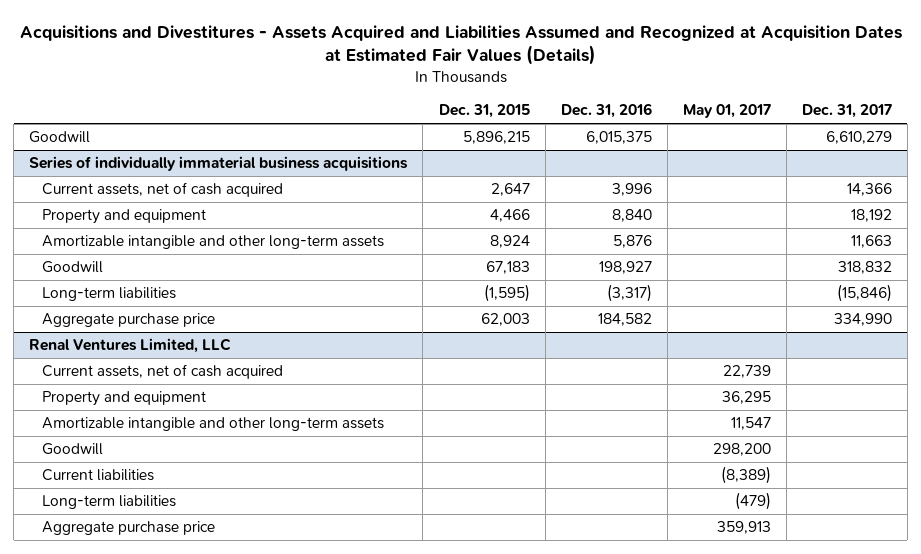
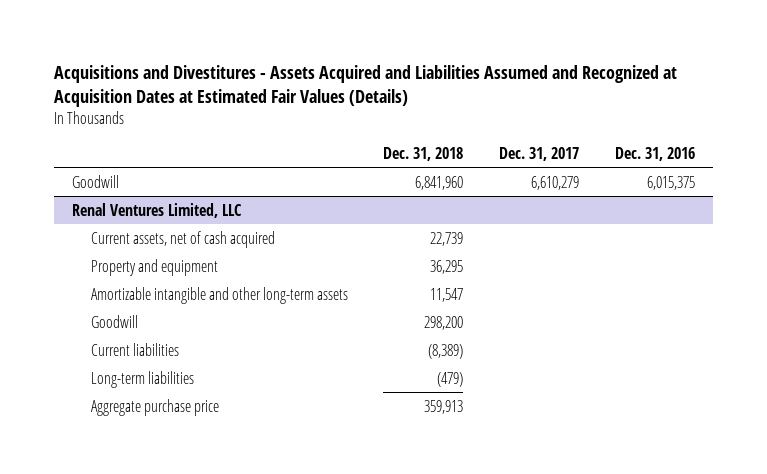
[438,104,530,119] Dec. 31, 2015 -> none
[682,104,771,119] May 01, 2017 -> none
none -> [383,146,464,161] Dec. 31, 2018
[29,156,409,172] Series of individually immaterial business acquisitions -> none
[41,182,283,198] Current assets, net of cash acquired -> none
[41,209,206,225] Property and equipment -> none
[41,235,384,250] Amortizable intangible and other long-term assets -> none
[41,261,103,274] Goodwill -> none
[41,287,176,302] Long-term liabilities -> none
[41,313,215,328] Aggregate purchase price -> none

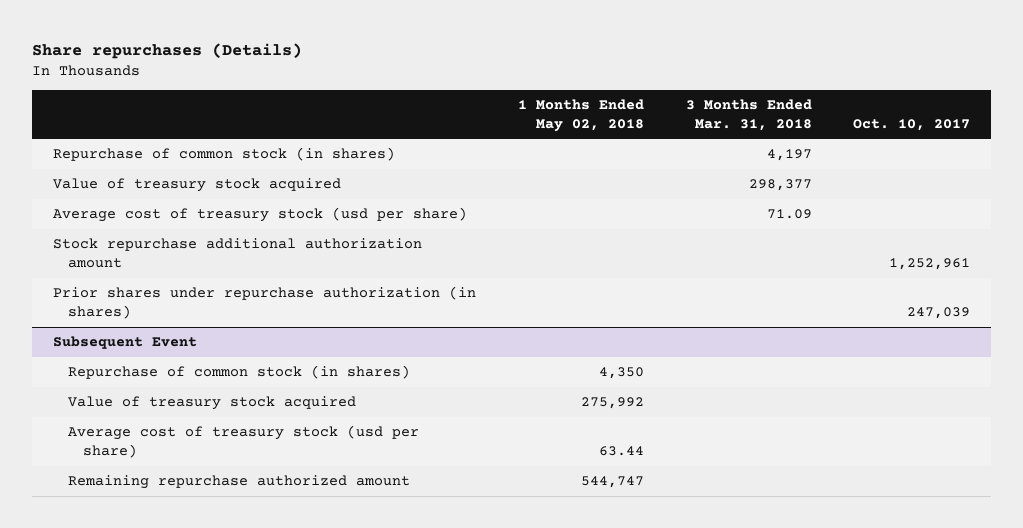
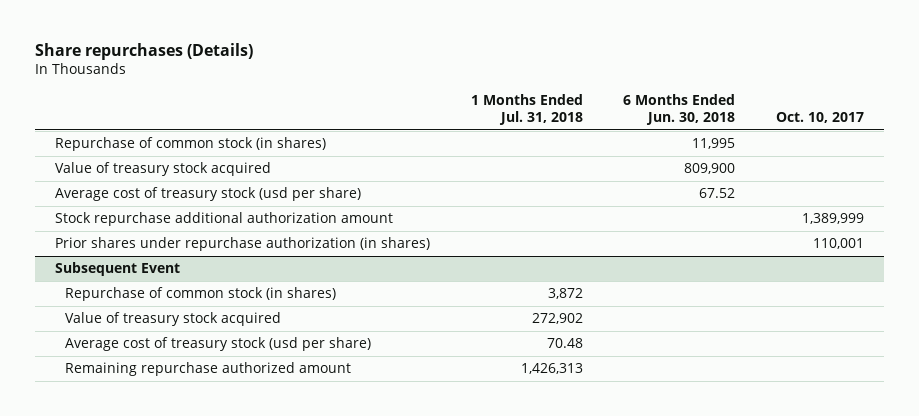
[517,98,644,132] 1 Months Ended May 02, 2018 -> none
[685,98,812,131] 3 Months Ended Mar. 31, 2018 -> none
none -> [470,94,583,125] 1 Months Ended Jul. 31, 2018
none -> [623,94,736,125] 6 Months Ended Jun. 30, 2018
[889,257,971,270] 1,252,961 -> [802,213,865,225] 1,389,999
[907,306,971,319] 247,039 -> [813,238,865,250] 110,001

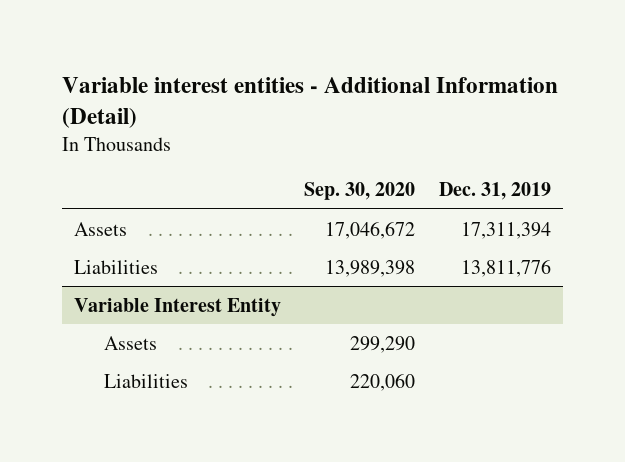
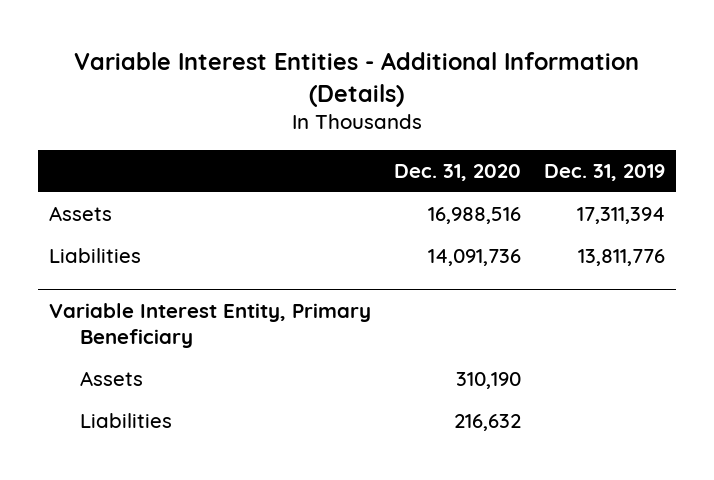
[61,76,558,128] Variable interest entities - Additional Information (Detail) -> [73,51,639,107] Variable Interest Entities - Additional Information (Details)
[304,182,416,201] Sep. 30, 2020 -> none
none -> [393,164,521,182] Dec. 31, 2020
[73,297,281,317] Variable Interest Entity -> [49,303,372,349] Variable Interest Entity, Primary Beneficiary

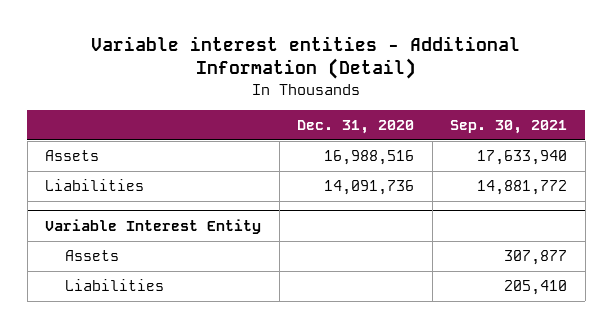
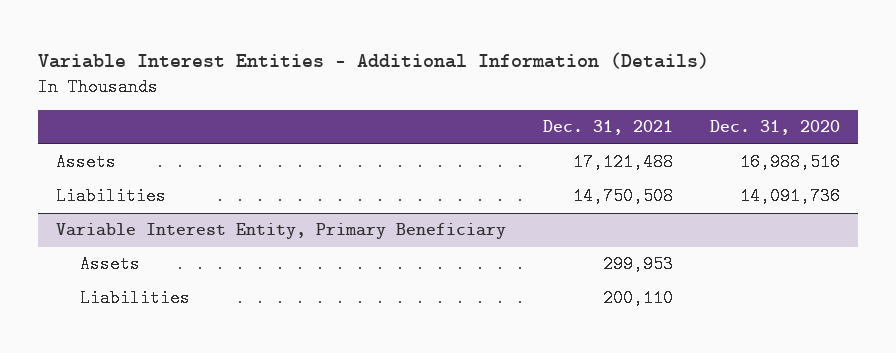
[91,35,521,80] Variable interest entities - Additional Information (Detail) -> [37,51,709,69] Variable Interest Entities - Additional Information (Details)
[450,120,568,135] Sep. 30, 2021 -> none
none -> [543,120,674,136] Dec. 31, 2021
[45,219,262,235] Variable Interest Entity -> [56,223,507,240] Variable Interest Entity, Primary Beneficiary

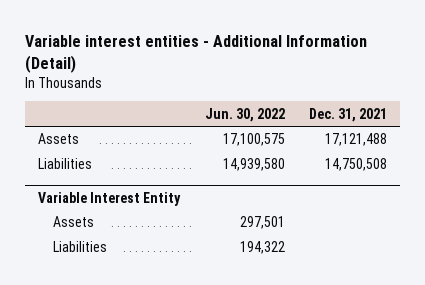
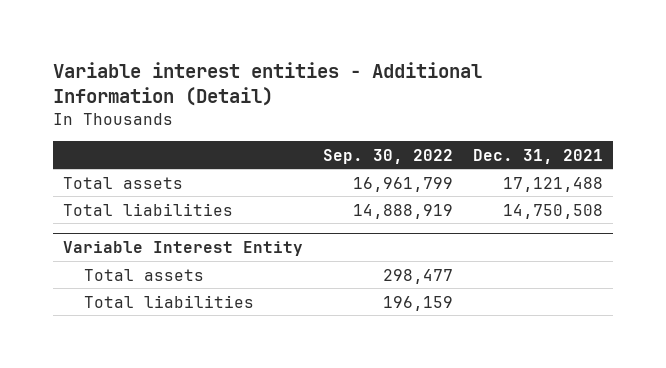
[204,107,285,122] Jun. 30, 2022 -> none
none -> [323,148,454,164] Sep. 30, 2022
[37,133,79,145] Assets -> [63,176,184,189] Total assets
[37,158,92,170] Liabilities -> [63,202,234,216] Total liabilities
[52,216,94,228] Assets -> [84,268,205,281] Total assets
[52,241,107,253] Liabilities -> [84,294,255,308] Total liabilities

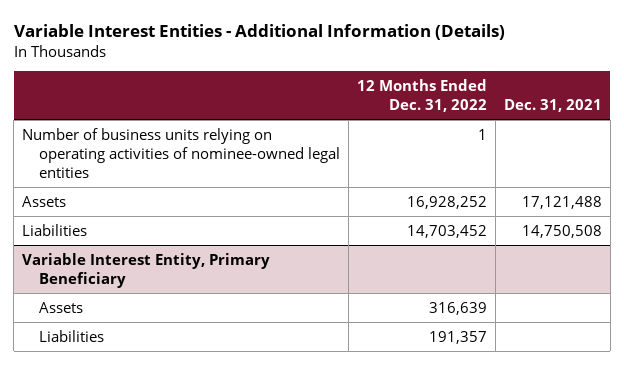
[53,62,483,107] Variable interest entities - Additional Information (Detail) -> [13,23,505,40] Variable Interest Entities - Additional Information (Details)
[323,148,454,164] Sep. 30, 2022 -> none
none -> [356,79,487,113] 12 Months Ended Dec. 31, 2022
none -> [22,127,340,178] Number of business units relying on operating activities of nominee-owned legal entities
[63,176,184,189] Total assets -> [22,195,67,207] Assets
[63,202,234,216] Total liabilities -> [22,223,88,236] Liabilities
[63,240,304,256] Variable Interest Entity -> [22,252,271,288] Variable Interest Entity, Primary Beneficiary
[84,268,205,281] Total assets -> [38,301,83,313] Assets
[84,294,255,308] Total liabilities -> [38,329,104,342] Liabilities

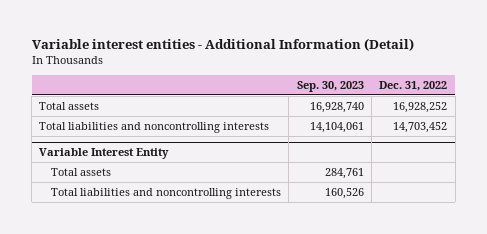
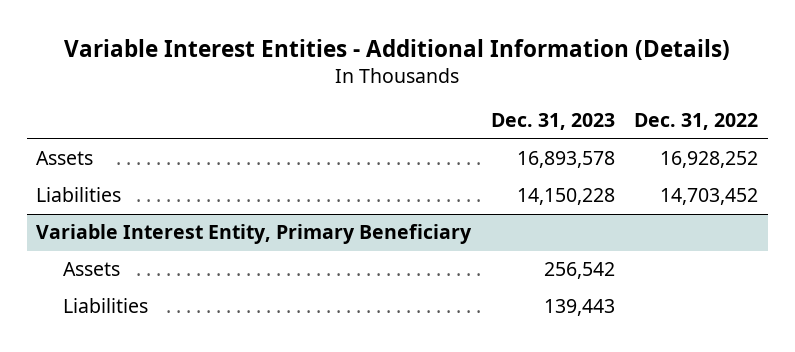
[31,37,414,51] Variable interest entities - Additional Information (Detail) -> [64,38,731,60] Variable Interest Entities - Additional Information (Details)
[296,81,364,93] Sep. 30, 2023 -> none
none -> [490,113,615,131] Dec. 31, 2023
[39,101,100,110] Total assets -> [36,151,94,166] Assets
[39,121,270,133] Total liabilities and noncontrolling interests -> [36,187,122,203] Liabilities
[39,148,170,160] Variable Interest Entity -> [36,224,473,245] Variable Interest Entity, Primary Beneficiary
[51,167,112,176] Total assets -> [63,262,121,277] Assets
[51,187,282,199] Total liabilities and noncontrolling interests -> [63,298,149,314] Liabilities

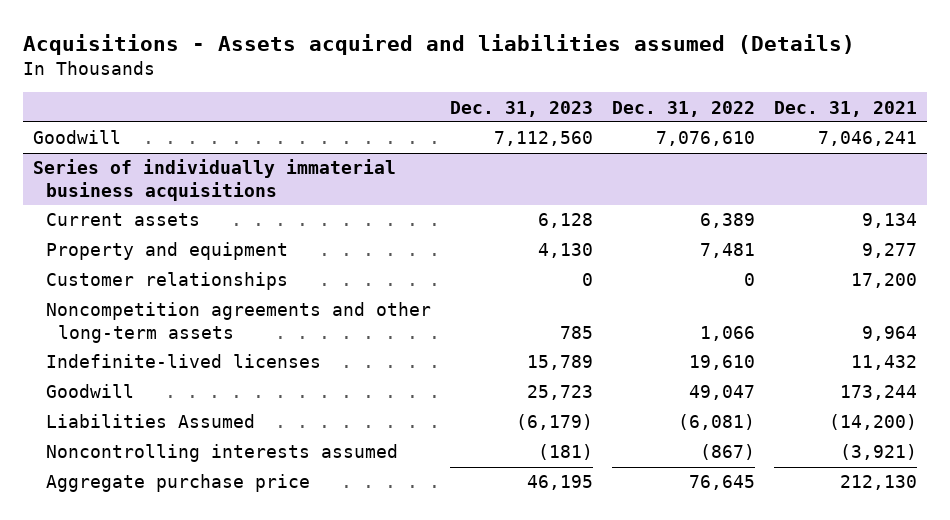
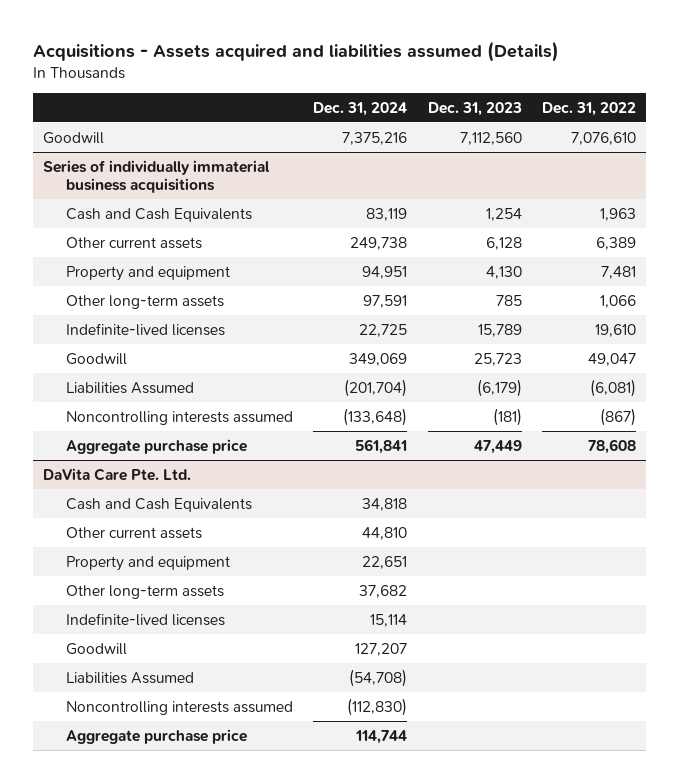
[774,100,918,117] Dec. 31, 2021 -> none
none -> [313,101,408,116] Dec. 31, 2024
none -> [66,207,253,222] Cash and Cash Equivalents
[45,213,200,227] Current assets -> [66,236,203,249] Other current assets
[45,272,288,291] Customer relationships -> none
[45,302,431,343] Noncompetition agreements and other long-term assets -> [66,294,225,309] Other long-term assets
[526,475,593,491] 46,195 -> [473,439,522,454] 47,449
[689,475,756,491] 76,645 -> [588,438,637,454] 78,608
none -> [42,467,191,481] DaVita Care Pte. Ltd.
none -> [66,497,253,512] Cash and Cash Equivalents
none -> [66,526,203,539] Other current assets
none -> [66,555,231,571] Property and equipment
none -> [66,584,225,599] Other long-term assets
none -> [66,612,226,626] Indefinite-lived licenses
none -> [66,642,128,655] Goodwill
none -> [66,671,195,684] Liabilities Assumed
none -> [66,700,294,715] Noncontrolling interests assumed
none -> [66,728,248,744] Aggregate purchase price

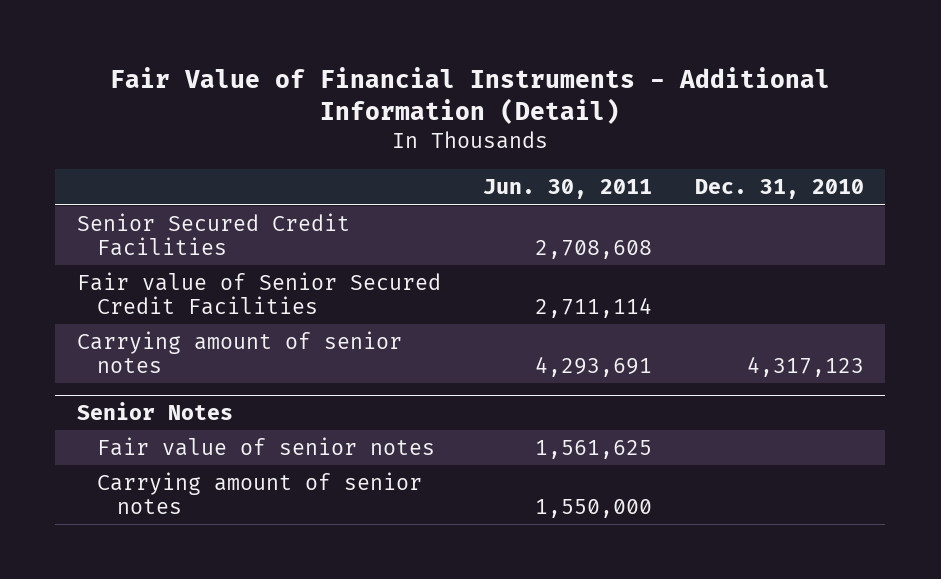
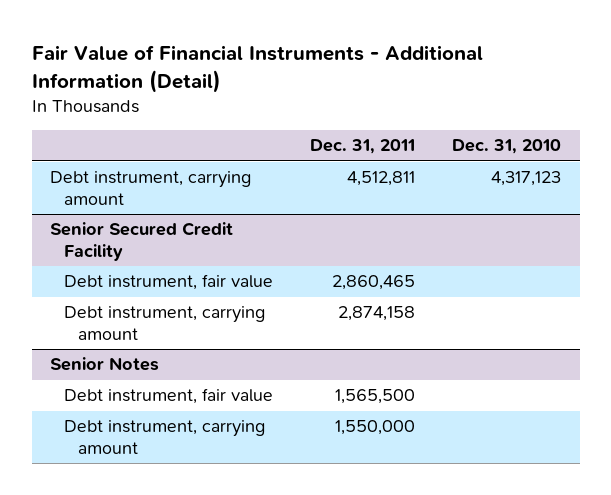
[483,179,653,200] Jun. 30, 2011 -> none
none -> [310,139,416,155] Dec. 31, 2011
[76,213,350,257] Senior Secured Credit Facilities -> none
[76,272,441,316] Fair value of Senior Secured Credit Facilities -> none
[76,331,402,374] Carrying amount of senior notes -> [50,171,252,206] Debt instrument, carrying amount
none -> [50,222,234,262] Senior Secured Credit Facility
none -> [64,274,274,291] Debt instrument, fair value
none -> [64,306,266,341] Debt instrument, carrying amount
[96,437,435,457] Fair value of senior notes -> [64,388,274,405] Debt instrument, fair value
[96,472,422,515] Carrying amount of senior notes -> [64,420,266,455] Debt instrument, carrying amount

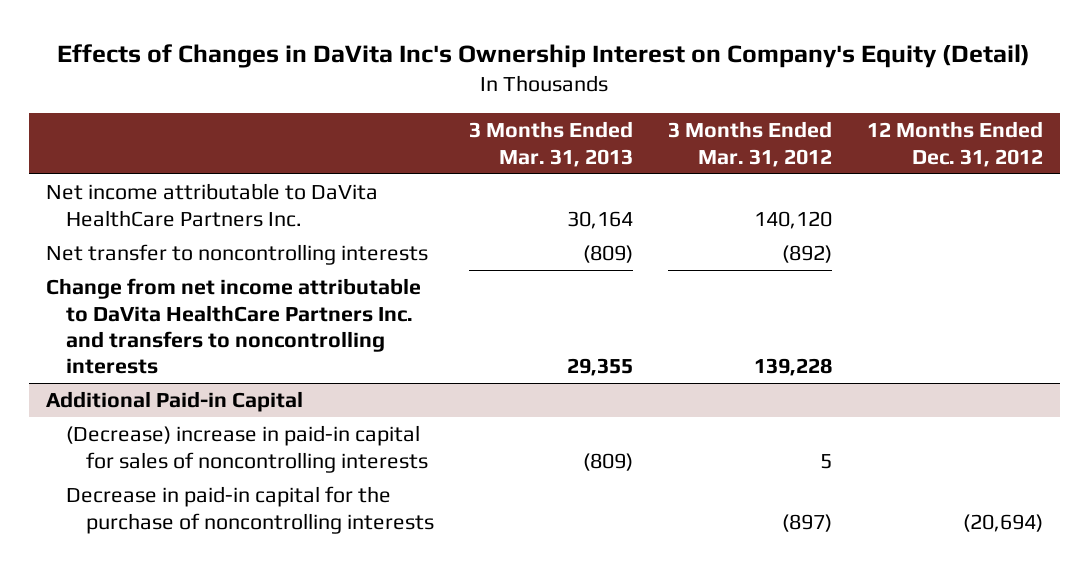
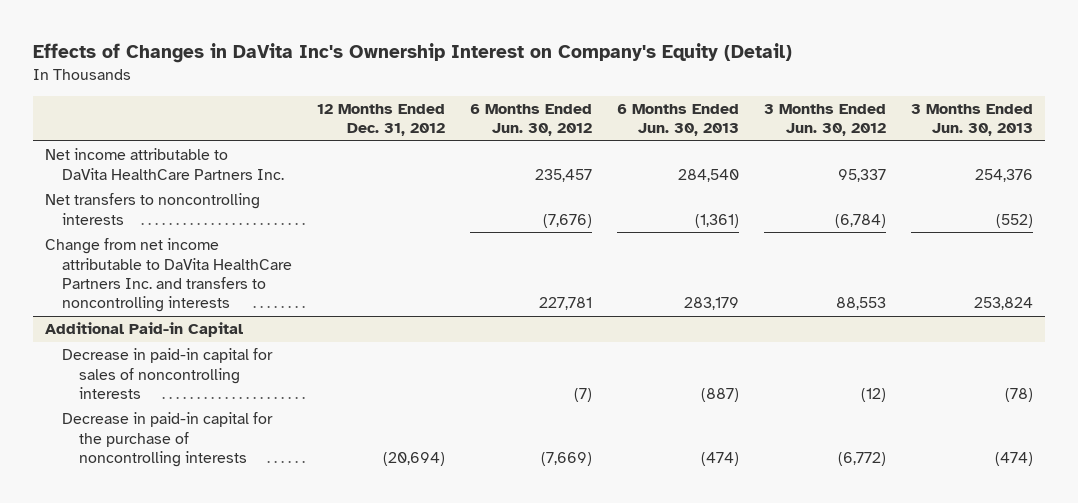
[469,121,634,167] 3 Months Ended Mar. 31, 2013 -> none
[667,121,832,167] 3 Months Ended Mar. 31, 2012 -> none
none -> [469,103,592,137] 6 Months Ended Jun. 30, 2012
none -> [616,103,739,137] 6 Months Ended Jun. 30, 2013
none -> [763,103,886,137] 3 Months Ended Jun. 30, 2012
none -> [910,103,1033,137] 3 Months Ended Jun. 30, 2013
[45,244,428,266] Net transfer to noncontrolling interests -> [45,193,261,225] Net transfers to noncontrolling interests
[66,425,429,473] (Decrease) increase in paid-in capital for sales of noncontrolling interests -> [62,348,274,399] Decrease in paid-in capital for sales of noncontrolling interests

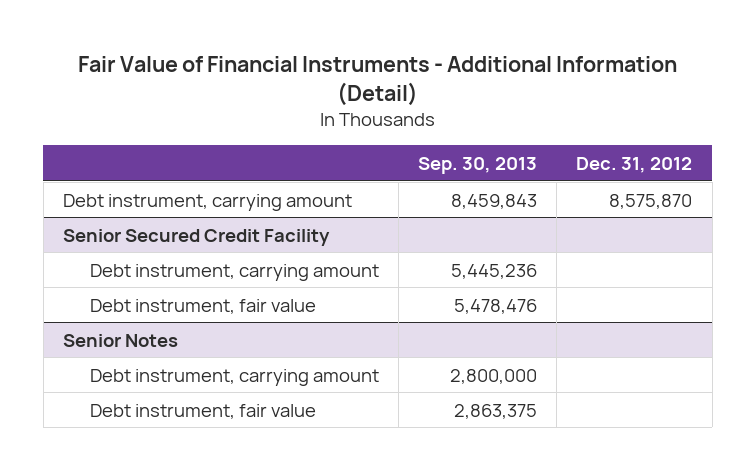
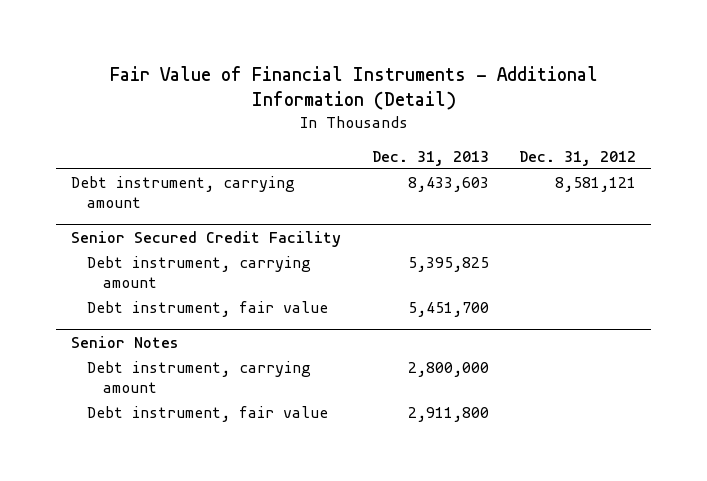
[418,156,538,174] Sep. 30, 2013 -> none
none -> [371,151,489,167] Dec. 31, 2013
[609,193,693,209] 8,575,870 -> [555,176,637,192] 8,581,121

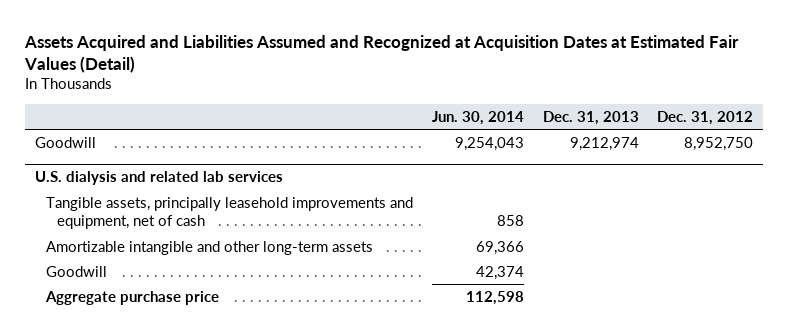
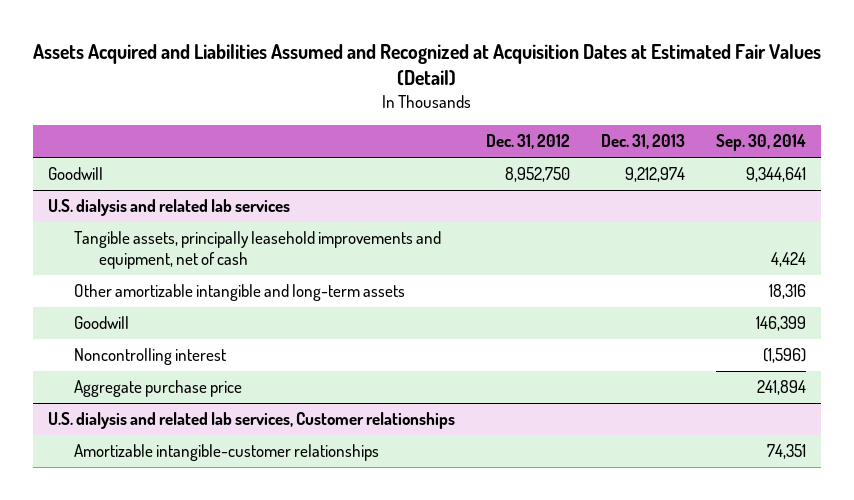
[431,110,524,125] Jun. 30, 2014 -> none
none -> [715,134,806,152] Sep. 30, 2014
[45,240,373,255] Amortizable intangible and other long-term assets -> [73,284,405,302] Other amortizable intangible and long-term assets
none -> [73,348,226,366] Noncontrolling interest
none -> [48,412,456,430] U.S. dialysis and related lab services, Customer relationships
none -> [73,444,379,462] Amortizable intangible-customer relationships

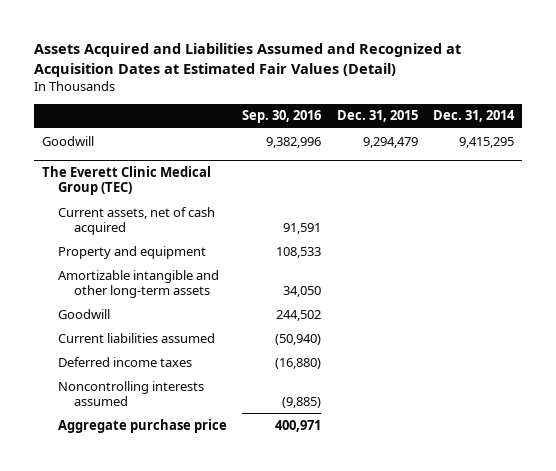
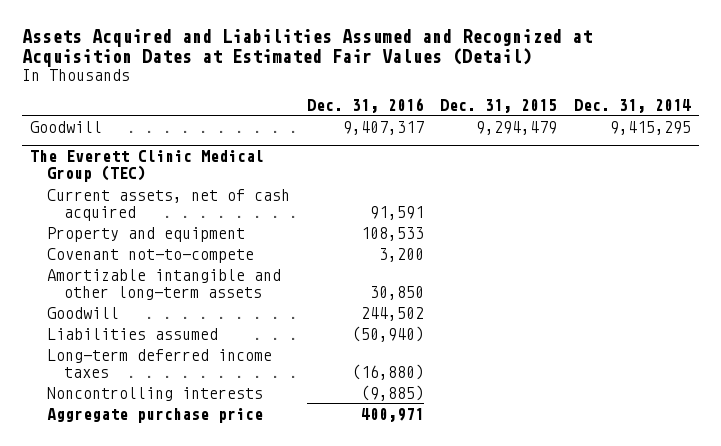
[242,110,322,124] Sep. 30, 2016 -> none
none -> [306,97,424,113] Dec. 31, 2016
none -> [47,247,255,263] Covenant not-to-compete
[57,332,215,343] Current liabilities assumed -> [47,327,219,340] Liabilities assumed
[57,356,192,367] Deferred income taxes -> [47,348,273,378] Long-term deferred income taxes
[57,380,204,406] Noncontrolling interests assumed -> [47,386,264,401] Noncontrolling interests

